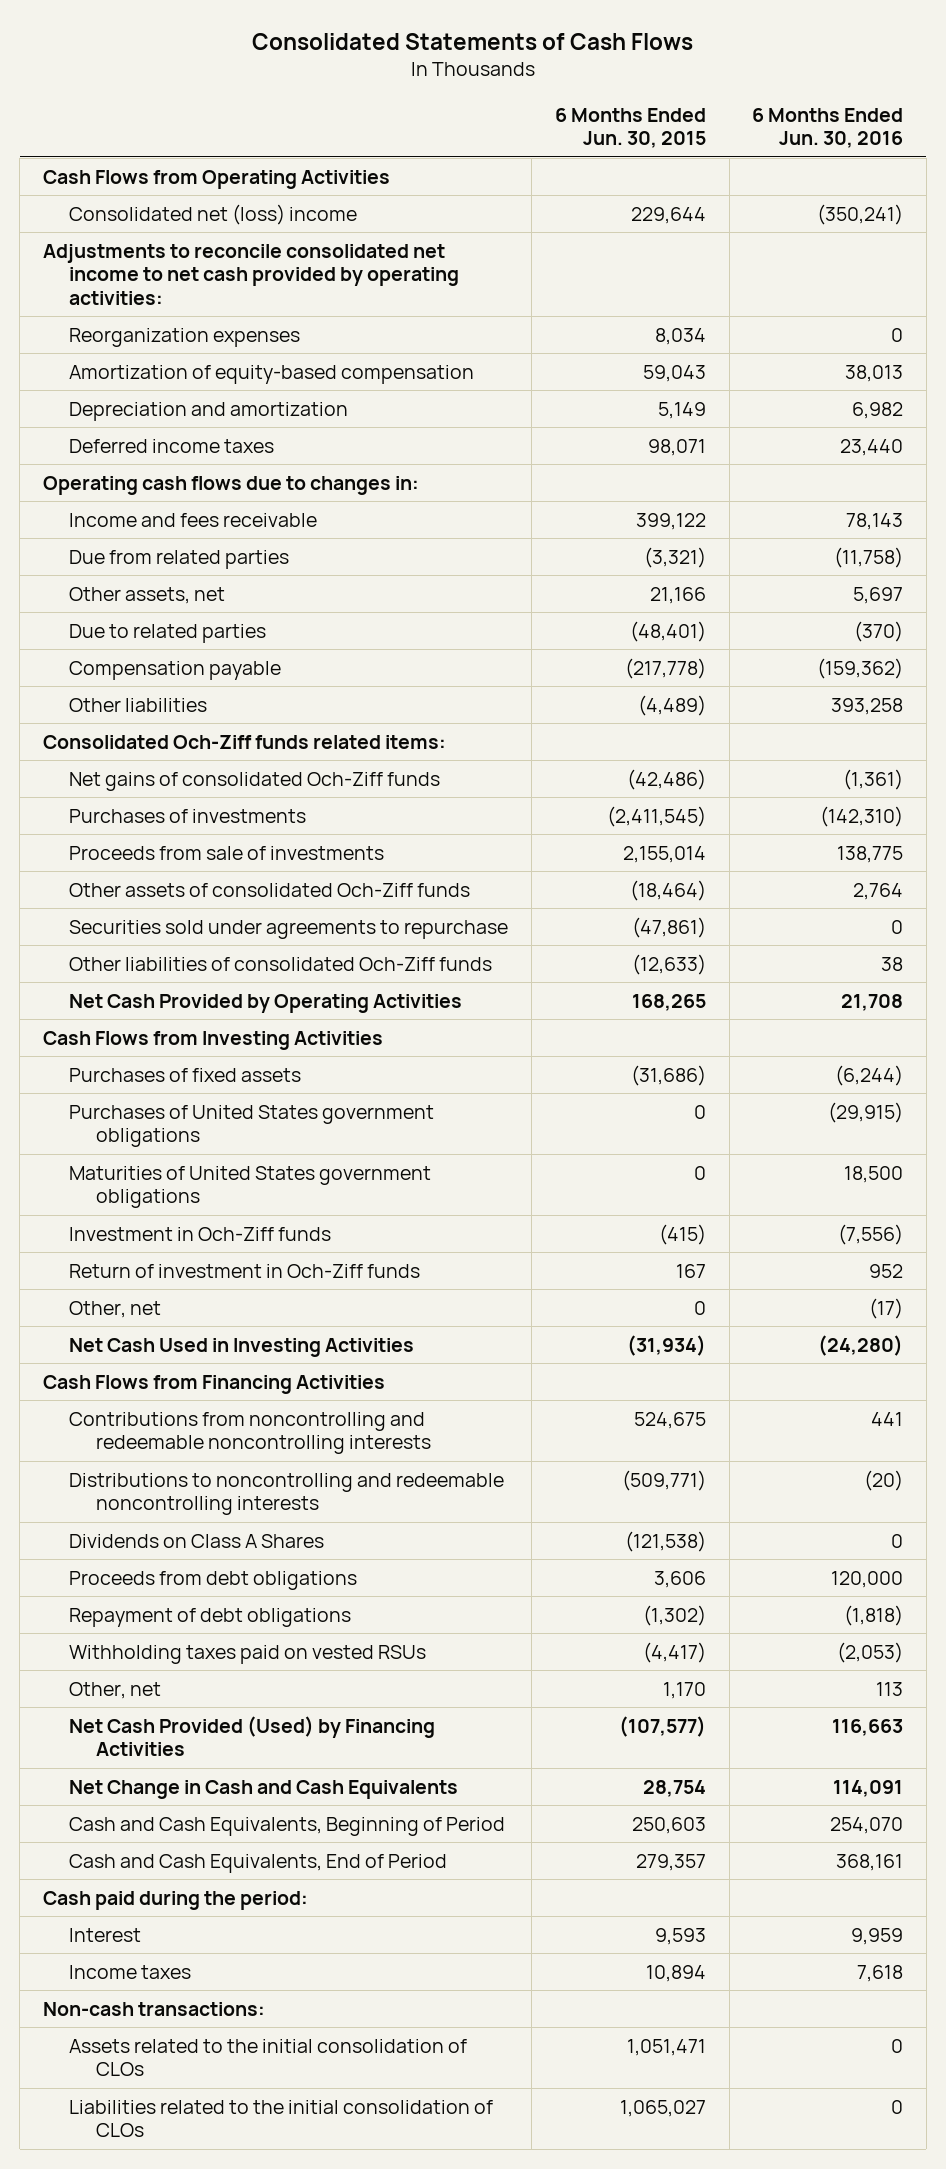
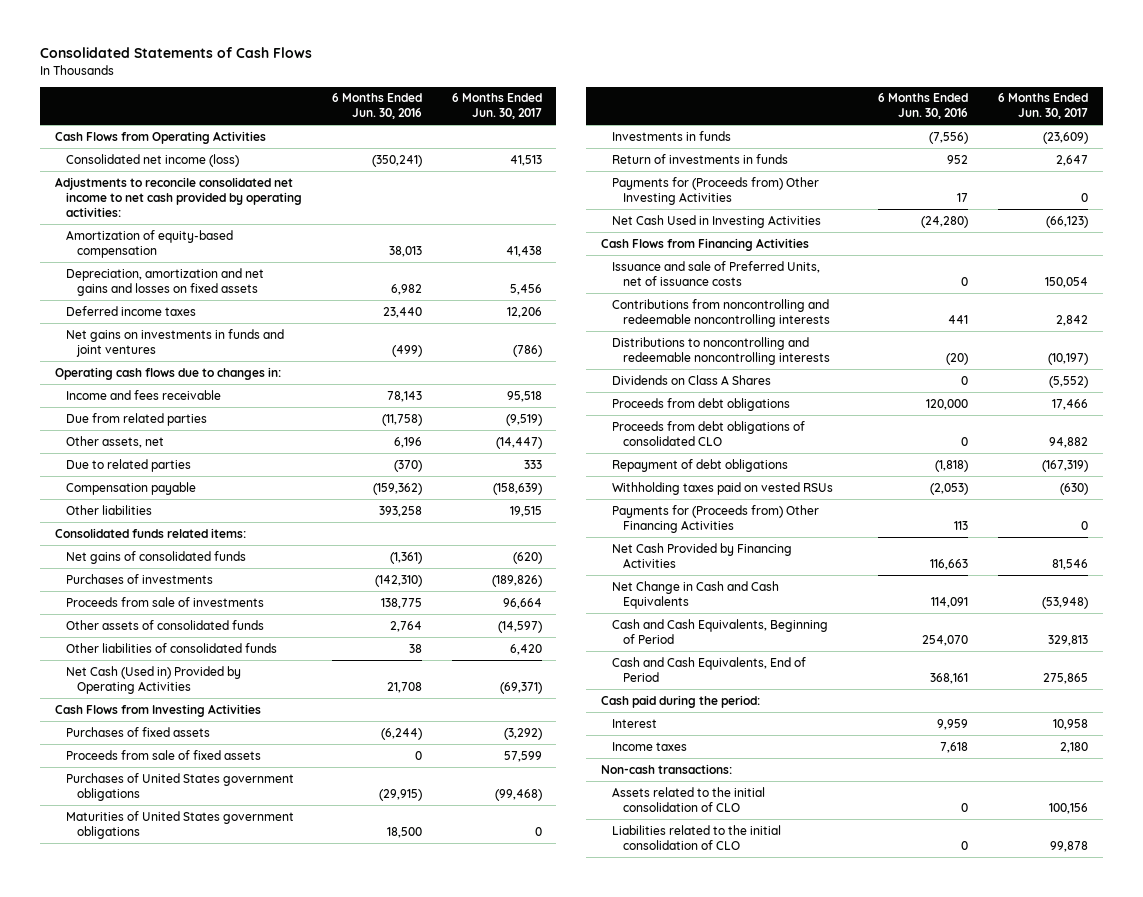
[554,107,706,149] 6 Months Ended Jun. 30, 2015 -> none
none -> [451,93,542,120] 6 Months Ended Jun. 30, 2017
[69,203,358,225] Consolidated net (loss) income -> [65,153,239,167] Consolidated net income (loss)
[69,327,301,347] Reorganization expenses -> none
[69,401,349,421] Depreciation and amortization -> [65,267,264,296] Depreciation, amortization and net gains and losses on fixed assets
none -> [65,328,284,357] Net gains on investments in funds and joint ventures
[853,586,904,604] 5,697 -> [393,436,422,448] 6,196
[42,734,446,749] Consolidated Och-Ziff funds related items: -> [54,527,246,538] Consolidated funds related items:
[69,771,441,791] Net gains of consolidated Och-Ziff funds -> [65,550,246,564] Net gains of consolidated funds
[69,919,509,939] Securities sold under agreements to repurchase -> none
[69,882,471,897] Other assets of consolidated Och-Ziff funds -> [65,619,264,630] Other assets of consolidated funds
[69,956,493,971] Other liabilities of consolidated Och-Ziff funds -> [65,642,277,653] Other liabilities of consolidated funds
[69,993,463,1013] Net Cash Provided by Operating Activities -> [65,665,241,694] Net Cash (Used in) Provided by Operating Activities
none -> [65,749,261,760] Proceeds from sale of fixed assets
[69,1300,162,1318] Other, net -> none
[69,1226,332,1241] Investment in Och-Ziff funds -> [612,130,732,141] Investments in funds
[69,1263,421,1278] Return of investment in Och-Ziff funds -> [612,153,789,164] Return of investments in funds
none -> [612,176,820,205] Payments for (Proceeds from) Other Investing Activities
none -> [612,260,821,286] Issuance and sale of Preferred Units, net of issuance costs
none -> [612,420,806,446] Proceeds from debt obligations of consolidated CLO
[69,1681,162,1699] Other, net -> [612,504,820,533] Payments for (Proceeds from) Other Financing Activities
[69,1715,436,1757] Net Cash Provided (Used) by Financing Activities -> [612,542,793,568] Net Cash Provided by Financing Activities
[69,2038,468,2077] Assets related to the initial consolidation of CLOs -> [612,786,766,812] Assets related to the initial consolidation of CLO
[69,2099,494,2138] Liabilities related to the initial consolidation of CLOs -> [612,824,782,850] Liabilities related to the initial consolidation of CLO

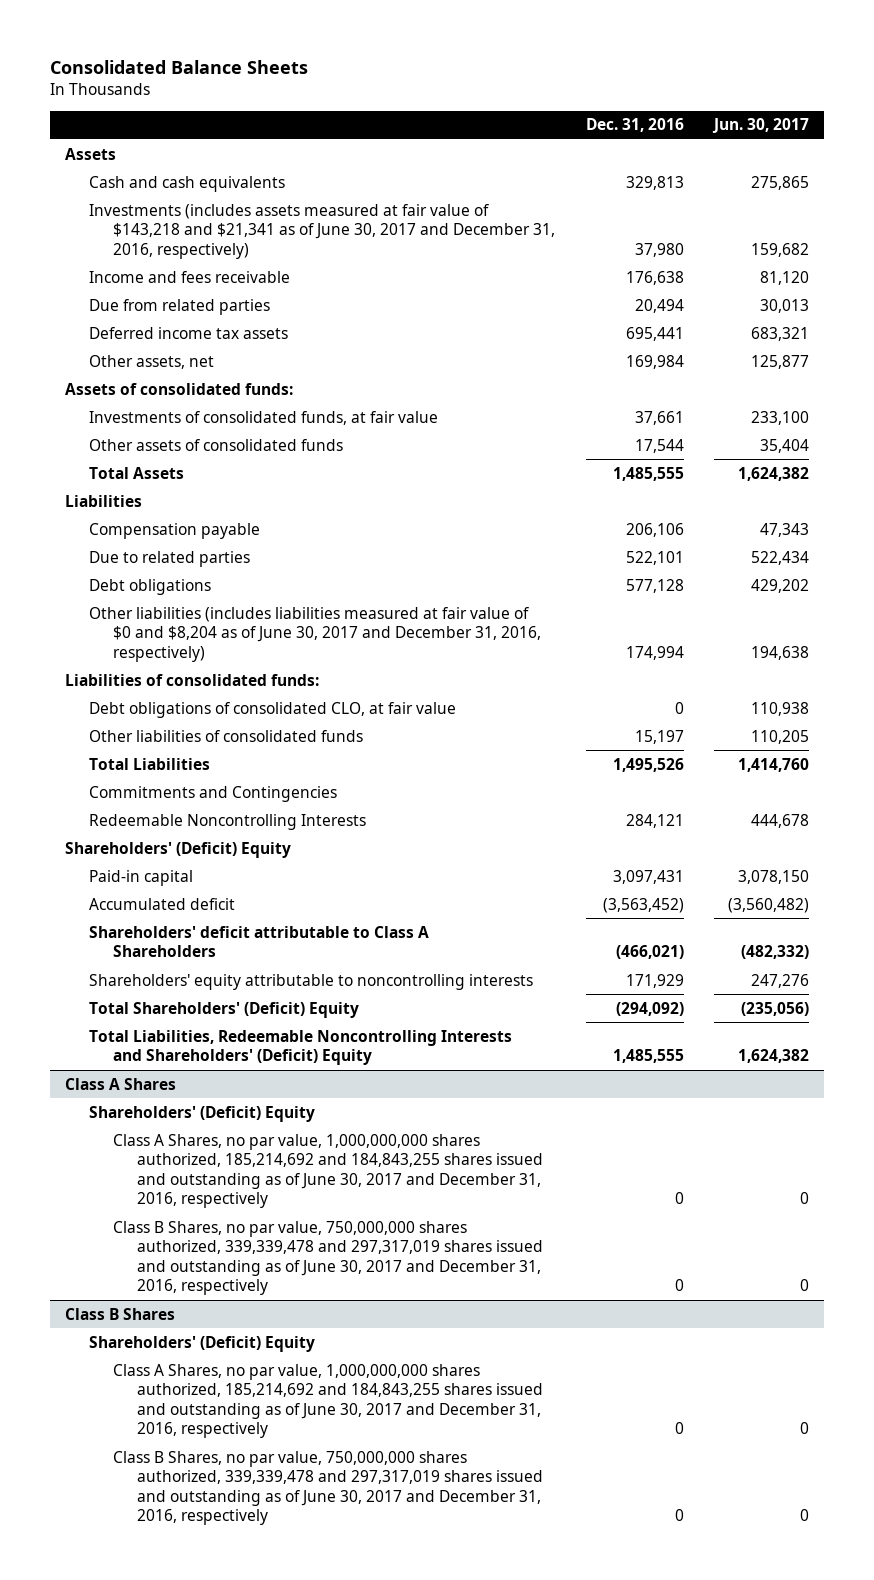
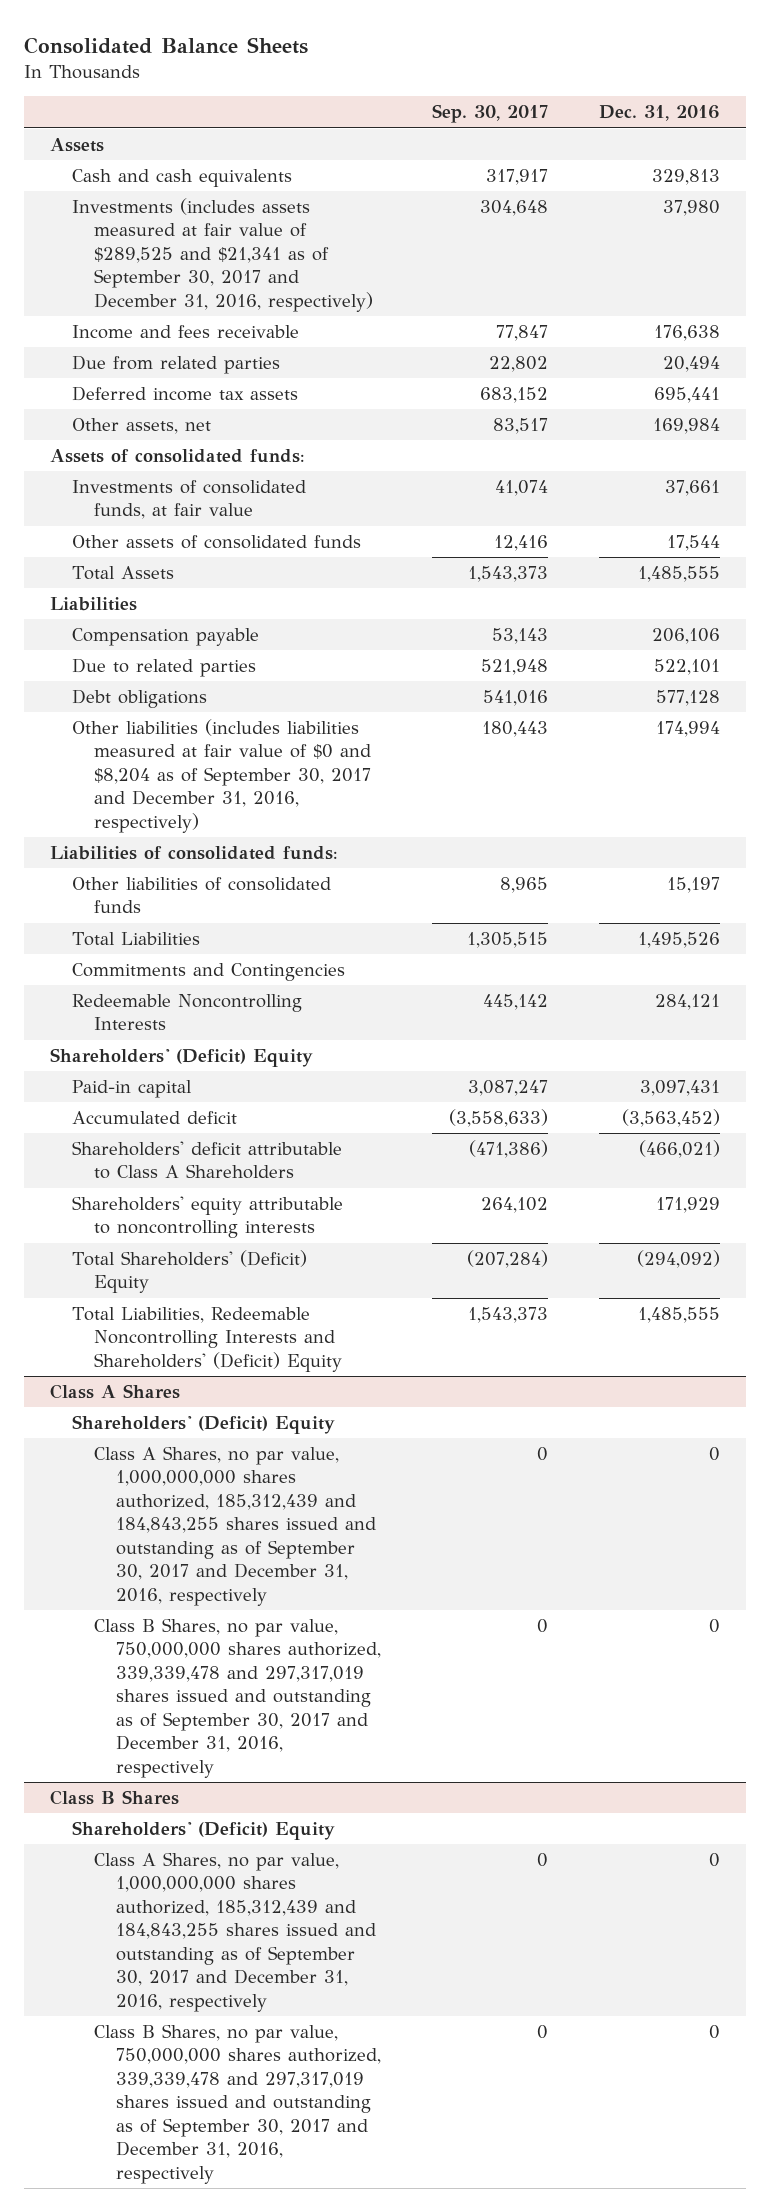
[711,118,809,134] Jun. 30, 2017 -> none
none -> [432,104,549,124] Sep. 30, 2017
[89,203,556,259] Investments (includes assets measured at fair value of $143,218 and $21,341 as of June 30, 2017 and December 31, 2016, respectively) -> [71,198,373,312] Investments (includes assets measured at fair value of $289,525 and $21,341 as of September 30, 2017 and December 31, 2016, respectively)
[89,606,542,662] Other liabilities (includes liabilities measured at fair value of $0 and $8,204 as of June 30, 2017 and December 31, 2016, respectively) -> [71,719,371,833] Other liabilities (includes liabilities measured at fair value of $0 and $8,204 as of September 30, 2017 and December 31, 2016, respectively)
[89,701,457,718] Debt obligations of consolidated CLO, at fair value -> none
[113,1133,544,1209] Class A Shares, no par value, 1,000,000,000 shares authorized, 185,214,692 and 184,843,255 shares issued and outstanding as of June 30, 2017 and December 31, 2016, respectively -> [93,1446,376,1606] Class A Shares, no par value, 1,000,000,000 shares authorized, 185,312,439 and 184,843,255 shares issued and outstanding as of September 30, 2017 and December 31, 2016, respectively
[113,1220,544,1296] Class B Shares, no par value, 750,000,000 shares authorized, 339,339,478 and 297,317,019 shares issued and outstanding as of June 30, 2017 and December 31, 2016, respectively -> [93,1618,381,1778] Class B Shares, no par value, 750,000,000 shares authorized, 339,339,478 and 297,317,019 shares issued and outstanding as of September 30, 2017 and December 31, 2016, respectively
[113,1363,544,1439] Class A Shares, no par value, 1,000,000,000 shares authorized, 185,214,692 and 184,843,255 shares issued and outstanding as of June 30, 2017 and December 31, 2016, respectively -> [93,1852,376,2012] Class A Shares, no par value, 1,000,000,000 shares authorized, 185,312,439 and 184,843,255 shares issued and outstanding as of September 30, 2017 and December 31, 2016, respectively
[113,1450,544,1526] Class B Shares, no par value, 750,000,000 shares authorized, 339,339,478 and 297,317,019 shares issued and outstanding as of June 30, 2017 and December 31, 2016, respectively -> [93,2024,381,2184] Class B Shares, no par value, 750,000,000 shares authorized, 339,339,478 and 297,317,019 shares issued and outstanding as of September 30, 2017 and December 31, 2016, respectively

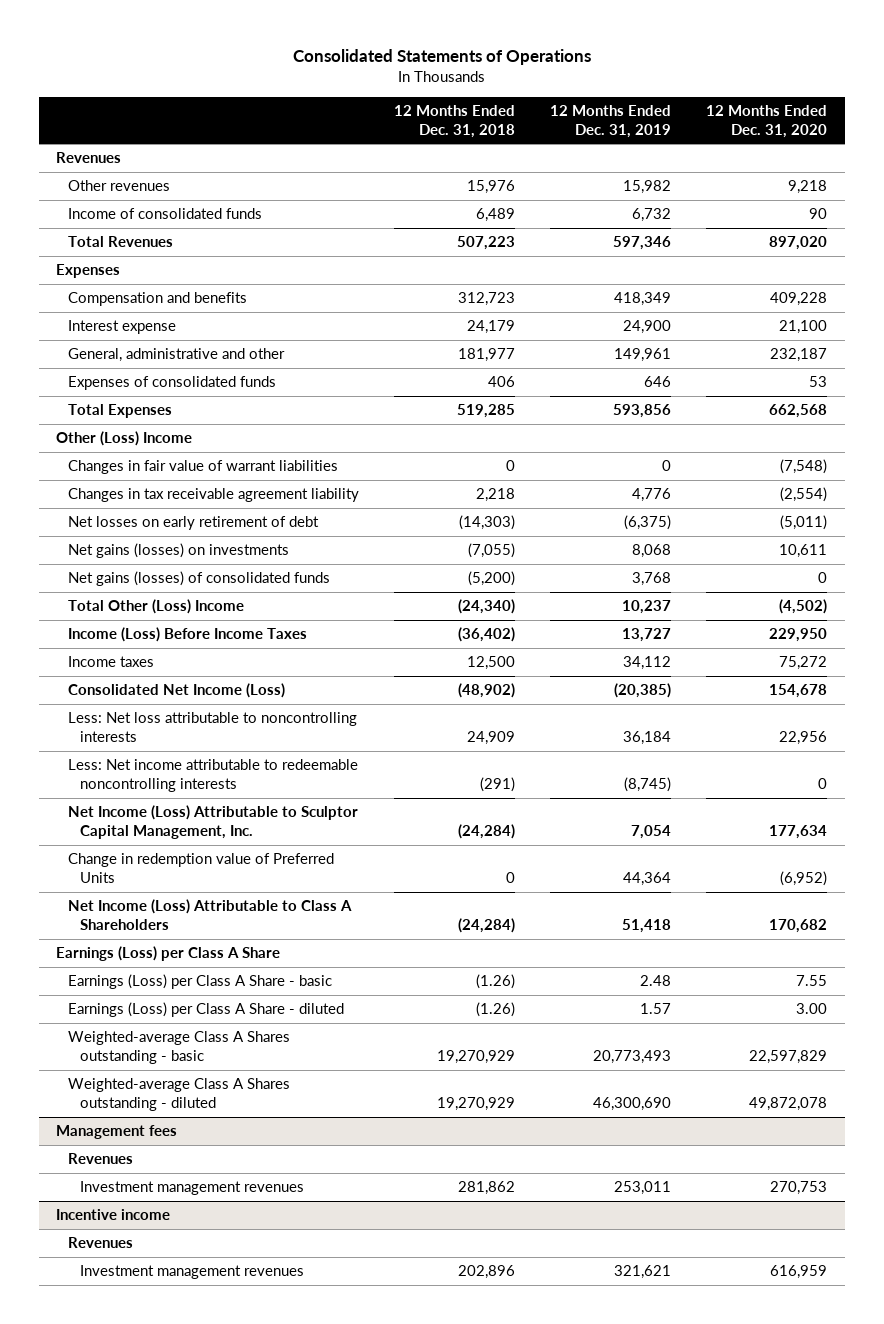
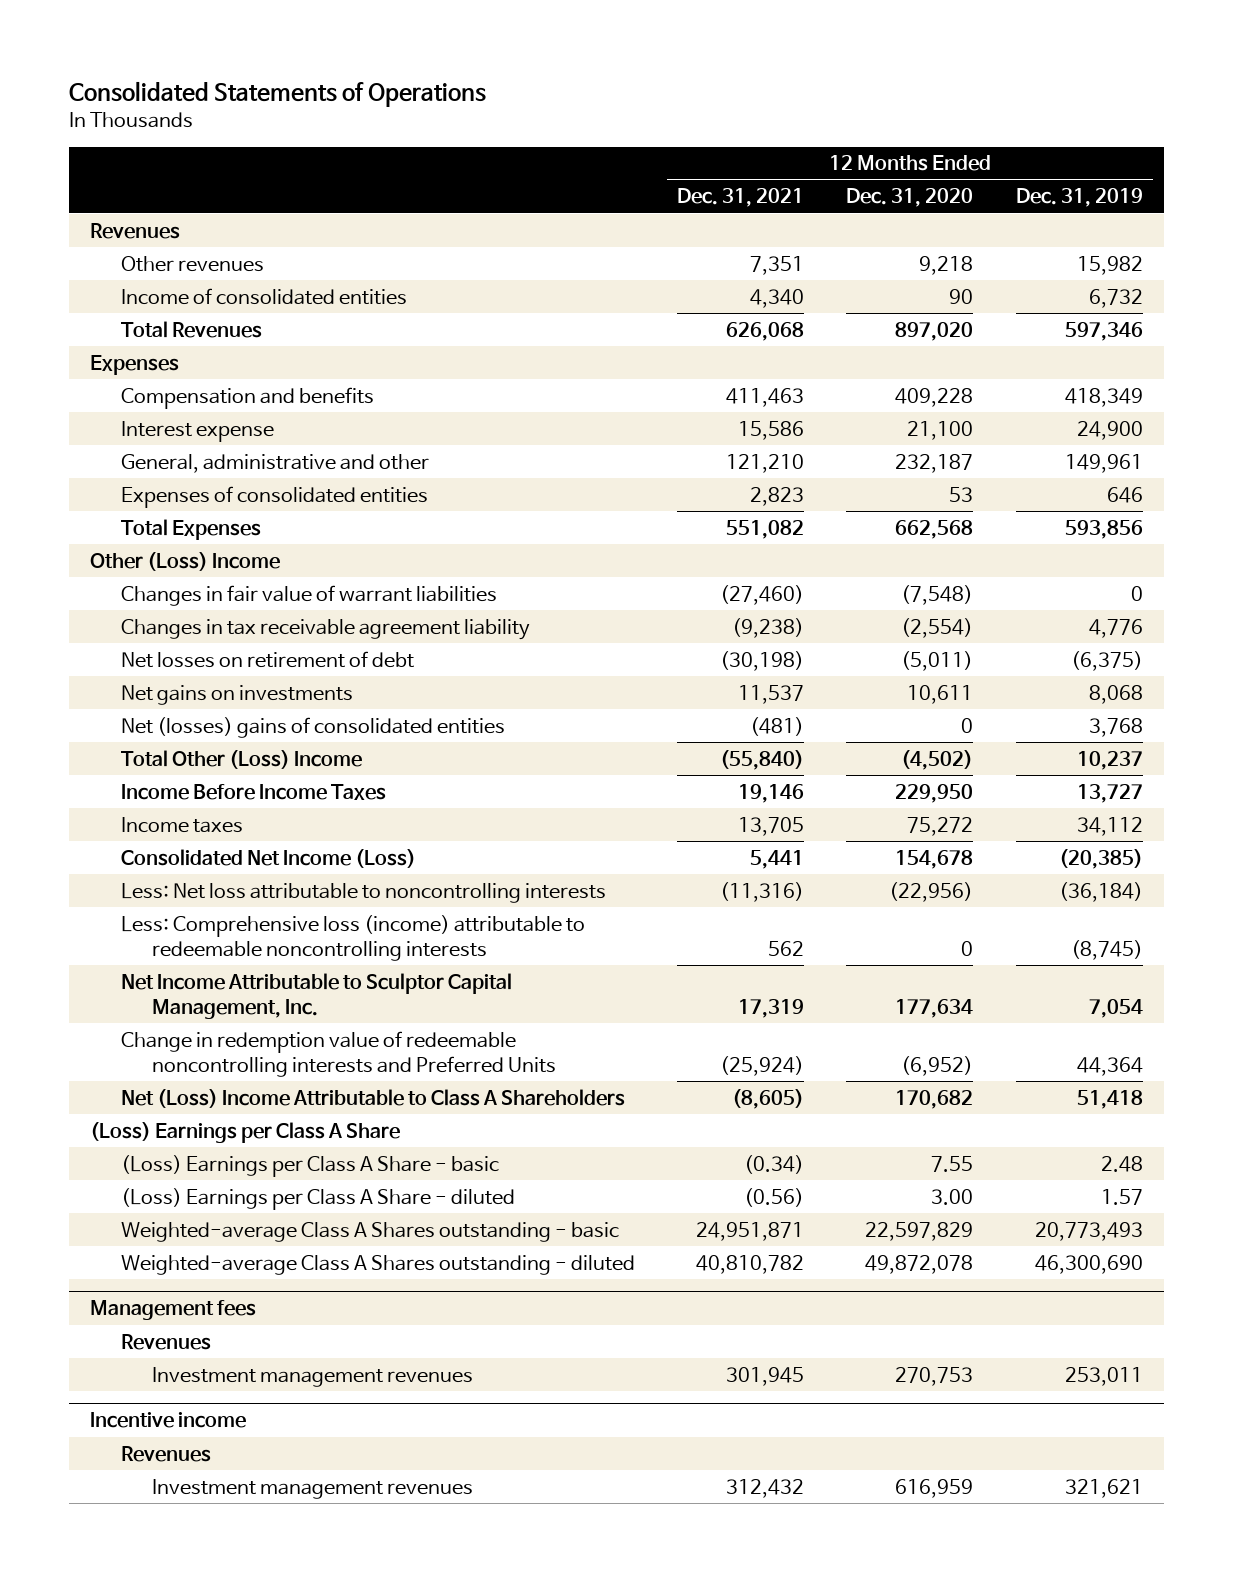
[394,105,516,138] 12 Months Ended Dec. 31, 2018 -> none
none -> [677,188,805,208] Dec. 31, 2021
[68,208,263,220] Income of consolidated funds -> [121,287,408,305] Income of consolidated entities
[68,376,277,391] Expenses of consolidated funds -> [121,485,429,508] Expenses of consolidated entities
[68,516,320,531] Net losses on early retirement of debt -> [121,650,415,668] Net losses on retirement of debt
[68,543,290,559] Net gains (losses) on investments -> [121,684,354,705] Net gains on investments
[68,571,331,587] Net gains (losses) of consolidated funds -> [121,716,506,738] Net (losses) gains of consolidated entities
[68,627,308,643] Income (Loss) Before Income Taxes -> [121,783,387,800] Income Before Income Taxes
[623,730,672,745] 36,184 -> [1058,881,1143,902] (36,184)
[779,730,828,745] 22,956 -> [889,881,974,902] (22,956)
[68,759,359,792] Less: Net income attributable to redeemable noncontrolling interests -> [121,914,586,961] Less: Comprehensive loss (income) attributable to redeemable noncontrolling interests
[68,805,359,839] Net Income (Loss) Attributable to Sculptor Capital Management, Inc. -> [121,972,513,1019] Net Income Attributable to Sculptor Capital Management, Inc.
[68,853,335,883] Change in redemption value of Preferred Units -> [121,1030,557,1077] Change in redemption value of redeemable noncontrolling interests and Preferred Units
[68,899,353,930] Net Income (Loss) Attributable to Class A Shareholders -> [121,1088,626,1108] Net (Loss) Income Attributable to Class A Shareholders
[56,946,281,962] Earnings (Loss) per Class A Share -> [90,1121,401,1143] (Loss) Earnings per Class A Share
[68,974,333,990] Earnings (Loss) per Class A Share - basic -> [121,1154,500,1177] (Loss) Earnings per Class A Share - basic
[68,1002,345,1018] Earnings (Loss) per Class A Share - diluted -> [121,1187,516,1210] (Loss) Earnings per Class A Share - diluted

